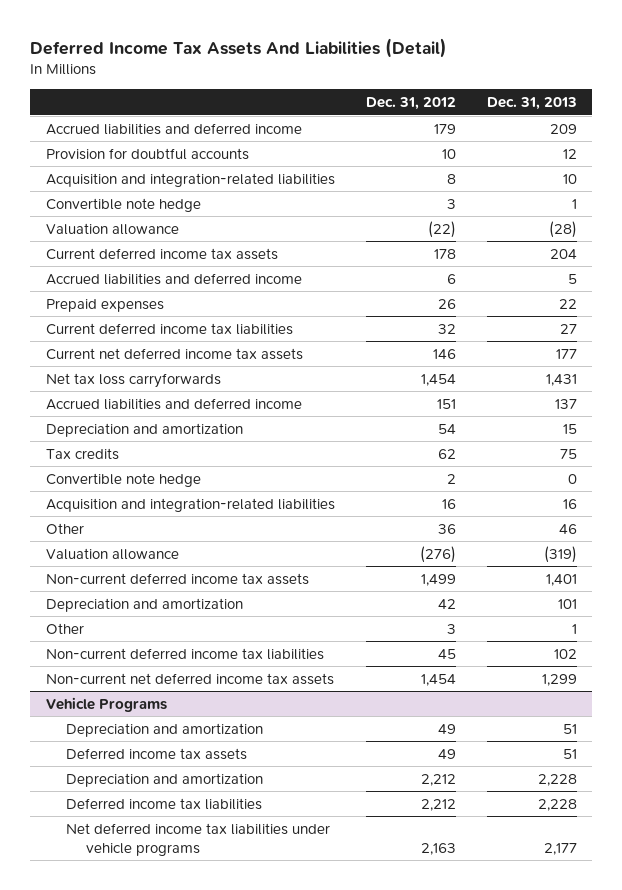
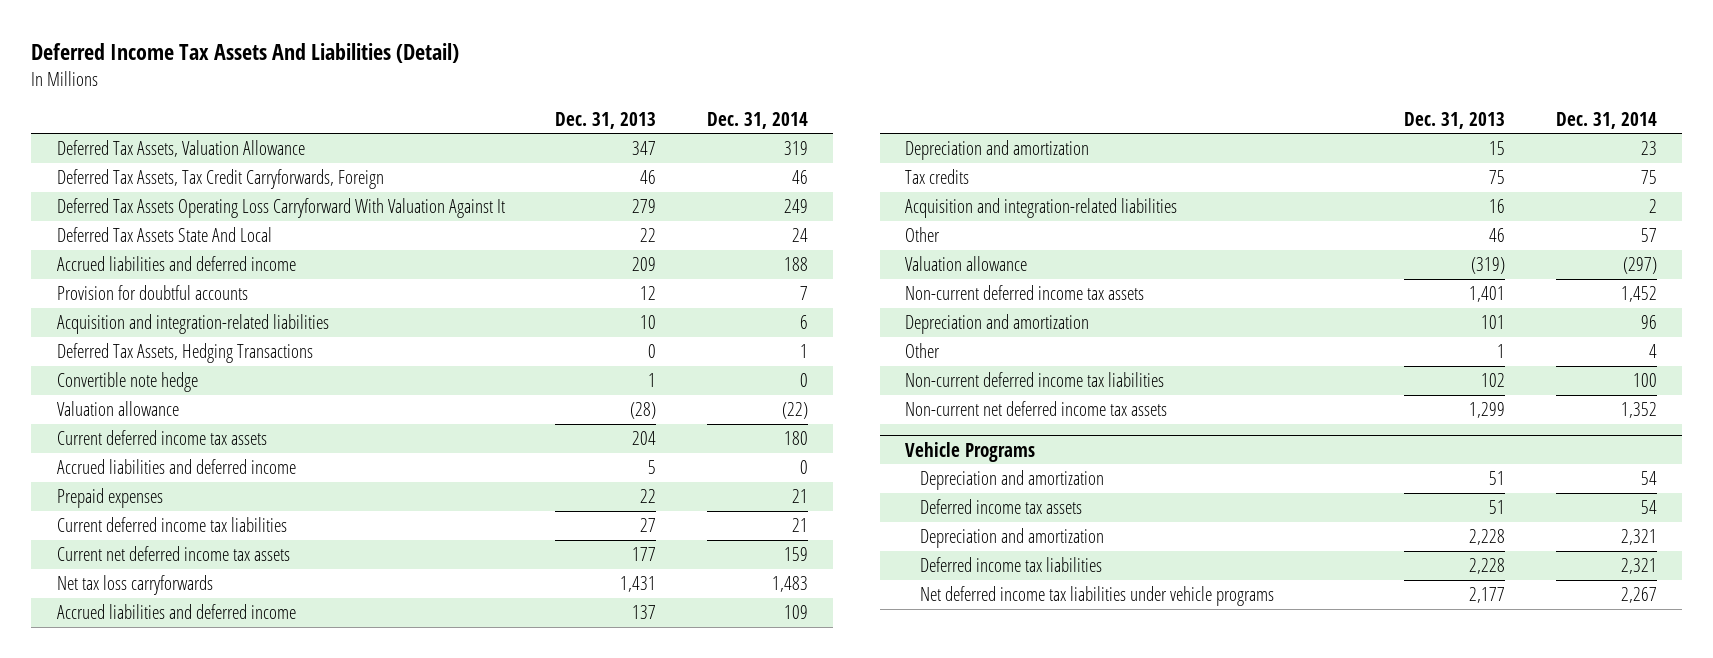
[365,97,456,111] Dec. 31, 2012 -> none
none -> [706,111,808,129] Dec. 31, 2014
none -> [56,140,305,158] Deferred Tax Assets, Valuation Allowance
none -> [56,169,384,190] Deferred Tax Assets, Tax Credit Carryforwards, Foreign
none -> [56,198,505,219] Deferred Tax Assets Operating Loss Carryforward With Valuation Against It
none -> [56,227,272,243] Deferred Tax Assets State And Local
none -> [56,343,313,364] Deferred Tax Assets, Hedging Transactions
[45,472,201,487] Convertible note hedge -> none

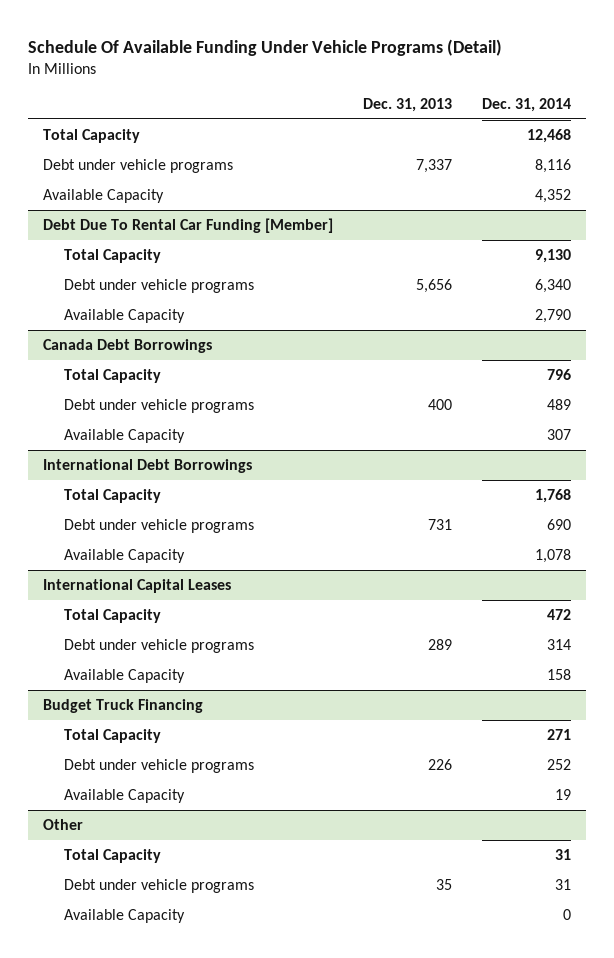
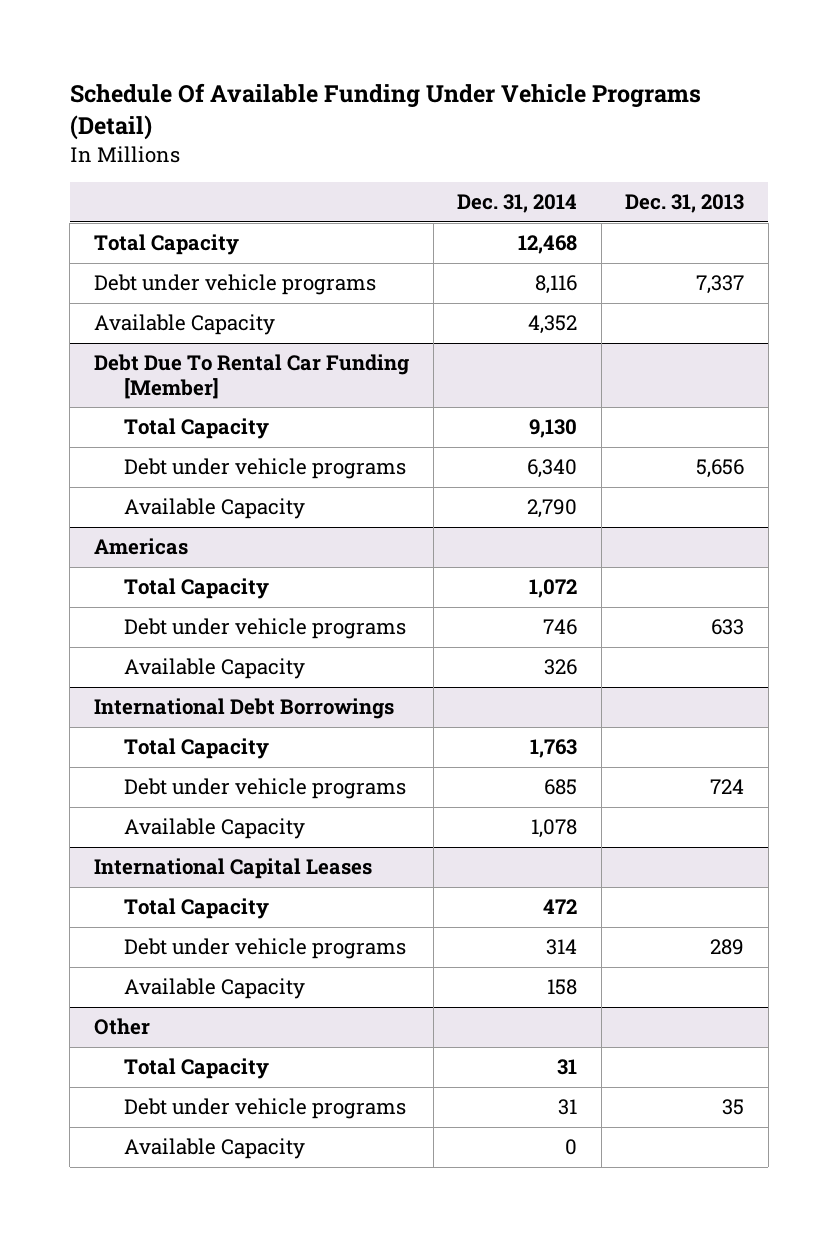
[43,338,213,353] Canada Debt Borrowings -> none
none -> [94,538,189,556] Americas
[546,368,571,380] 796 -> [529,579,578,599] 1,072
[427,398,452,410] 400 -> [711,619,745,636] 633
[546,398,571,410] 489 -> [543,619,578,636] 746
[546,428,571,440] 307 -> [544,659,578,676] 326
[534,488,571,503] 1,768 -> [530,739,578,759] 1,763
[427,518,452,530] 731 -> [710,779,745,795] 724
[546,518,571,530] 690 -> [544,779,578,796] 685
[43,698,204,713] Budget Truck Financing -> none
[63,728,161,743] Total Capacity -> none
[63,758,254,773] Debt under vehicle programs -> none
[63,788,185,803] Available Capacity -> none

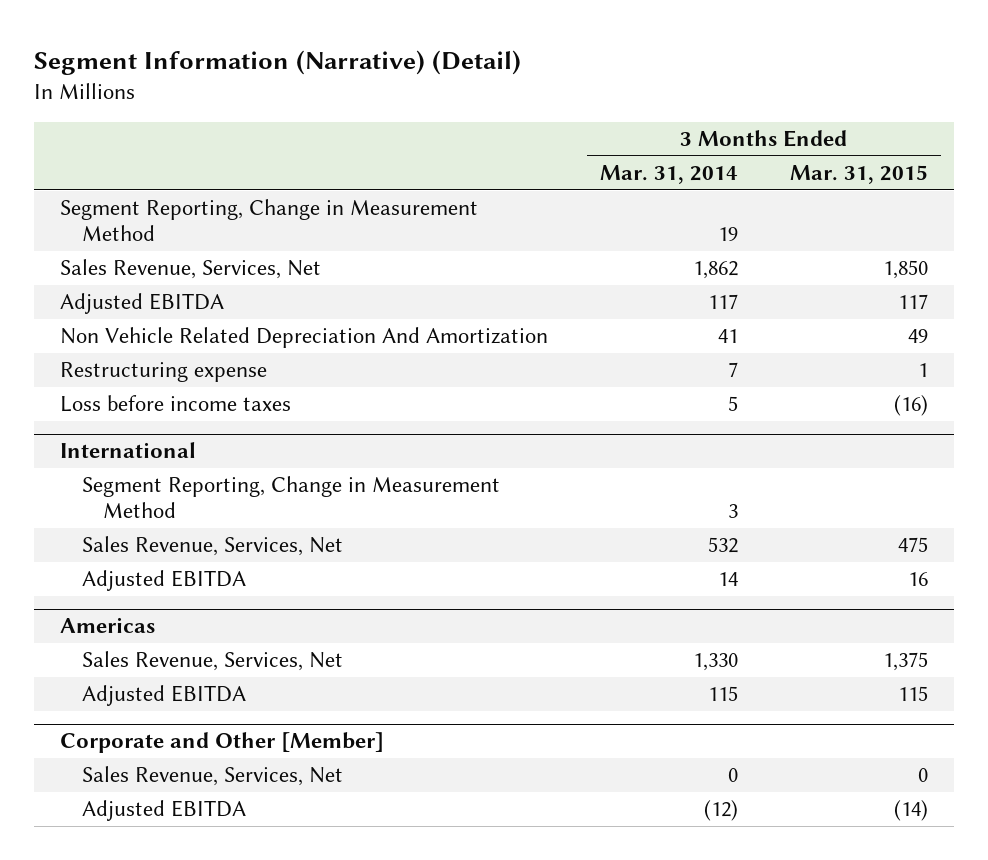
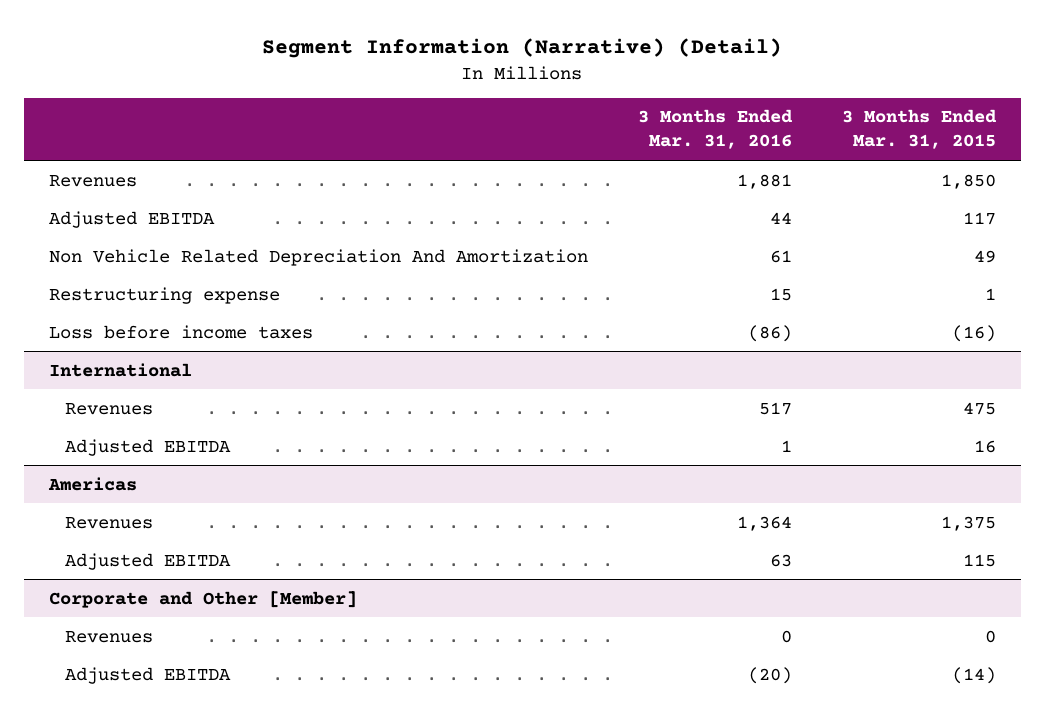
[600,165,739,185] Mar. 31, 2014 -> none
none -> [637,109,793,150] 3 Months Ended Mar. 31, 2016
[60,199,479,242] Segment Reporting, Change in Measurement Method -> none
[60,259,322,280] Sales Revenue, Services, Net -> [48,174,137,187] Revenues
[81,476,500,519] Segment Reporting, Change in Measurement Method -> none
[81,536,343,557] Sales Revenue, Services, Net -> [65,402,154,415] Revenues
[81,651,343,672] Sales Revenue, Services, Net -> [65,516,154,529] Revenues
[81,766,343,787] Sales Revenue, Services, Net -> [65,630,154,643] Revenues

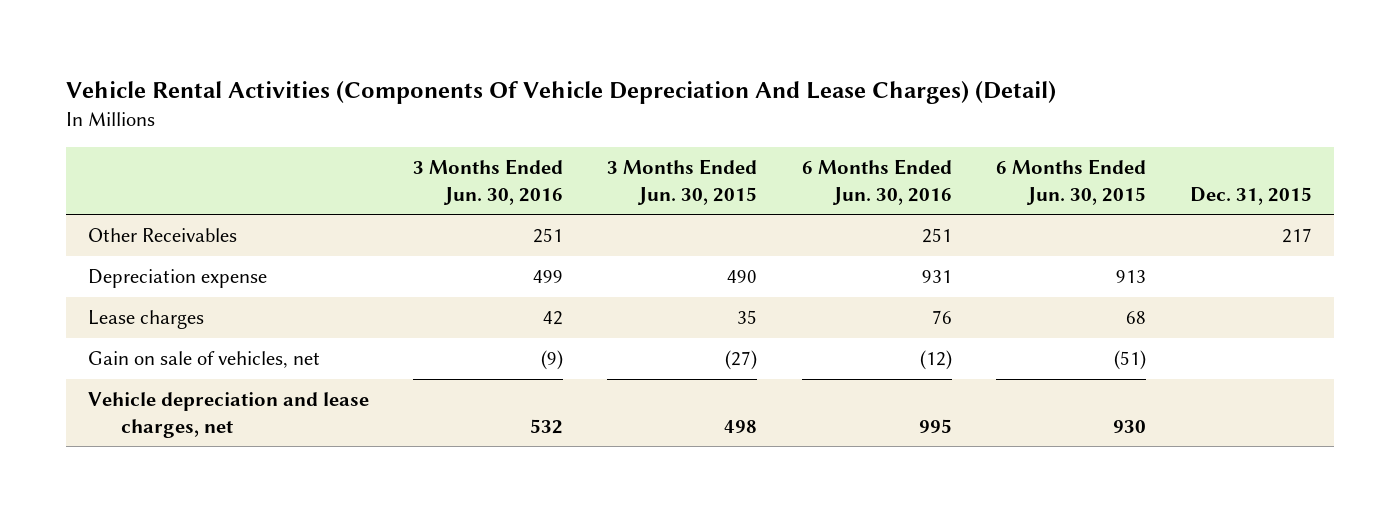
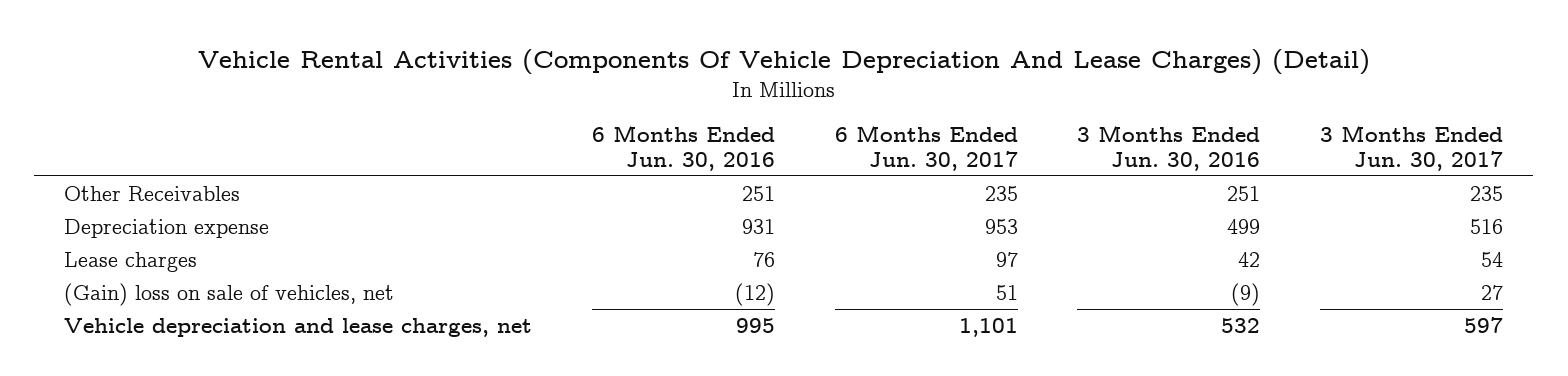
[607,158,758,205] 3 Months Ended Jun. 30, 2015 -> none
[995,158,1146,205] 6 Months Ended Jun. 30, 2015 -> none
[1189,186,1312,205] Dec. 31, 2015 -> none
none -> [834,124,1018,171] 6 Months Ended Jun. 30, 2017
none -> [1320,124,1504,171] 3 Months Ended Jun. 30, 2017
[88,350,321,368] Gain on sale of vehicles, net -> [64,282,395,306] (Gain) loss on sale of vehicles, net

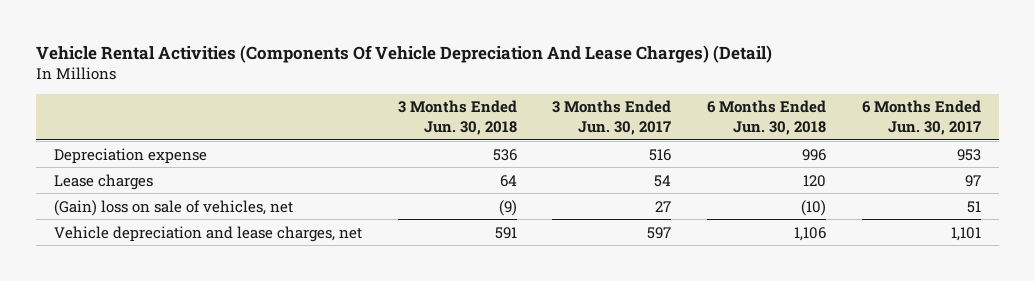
[592,124,776,171] 6 Months Ended Jun. 30, 2016 -> none
[1077,124,1261,171] 3 Months Ended Jun. 30, 2016 -> none
none -> [397,100,517,135] 3 Months Ended Jun. 30, 2018
none -> [707,100,827,135] 6 Months Ended Jun. 30, 2018
[64,185,241,201] Other Receivables -> none

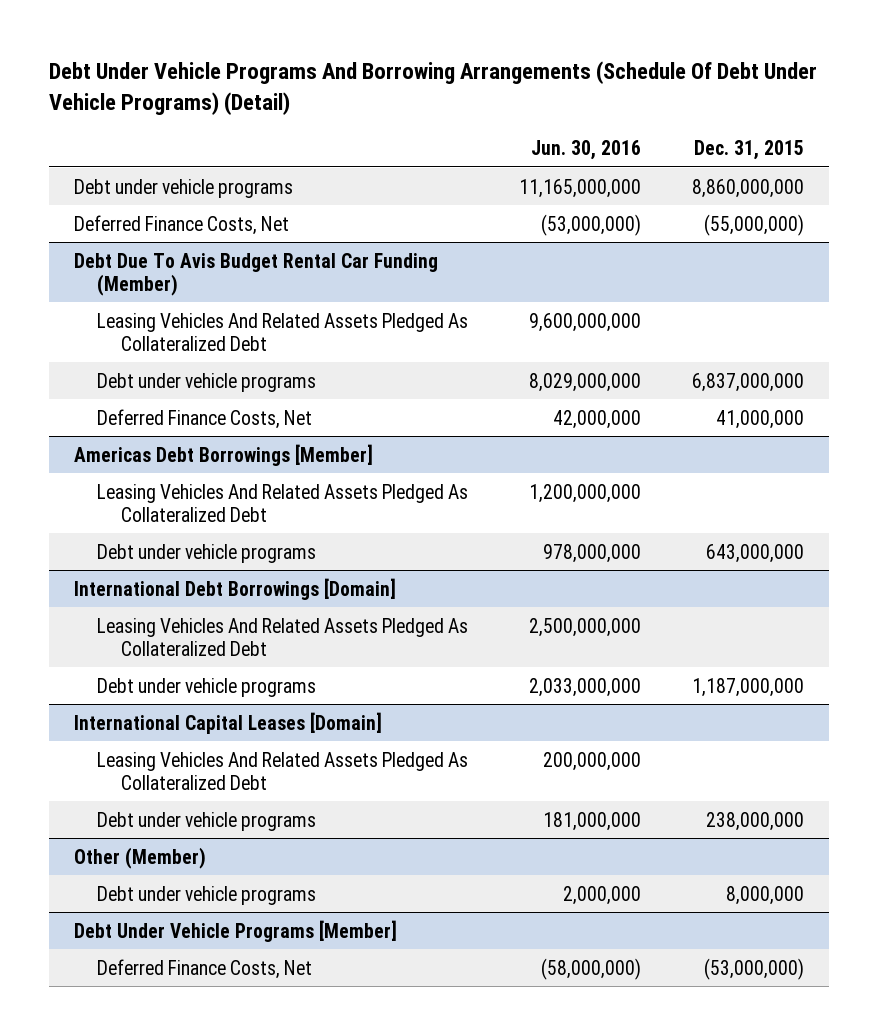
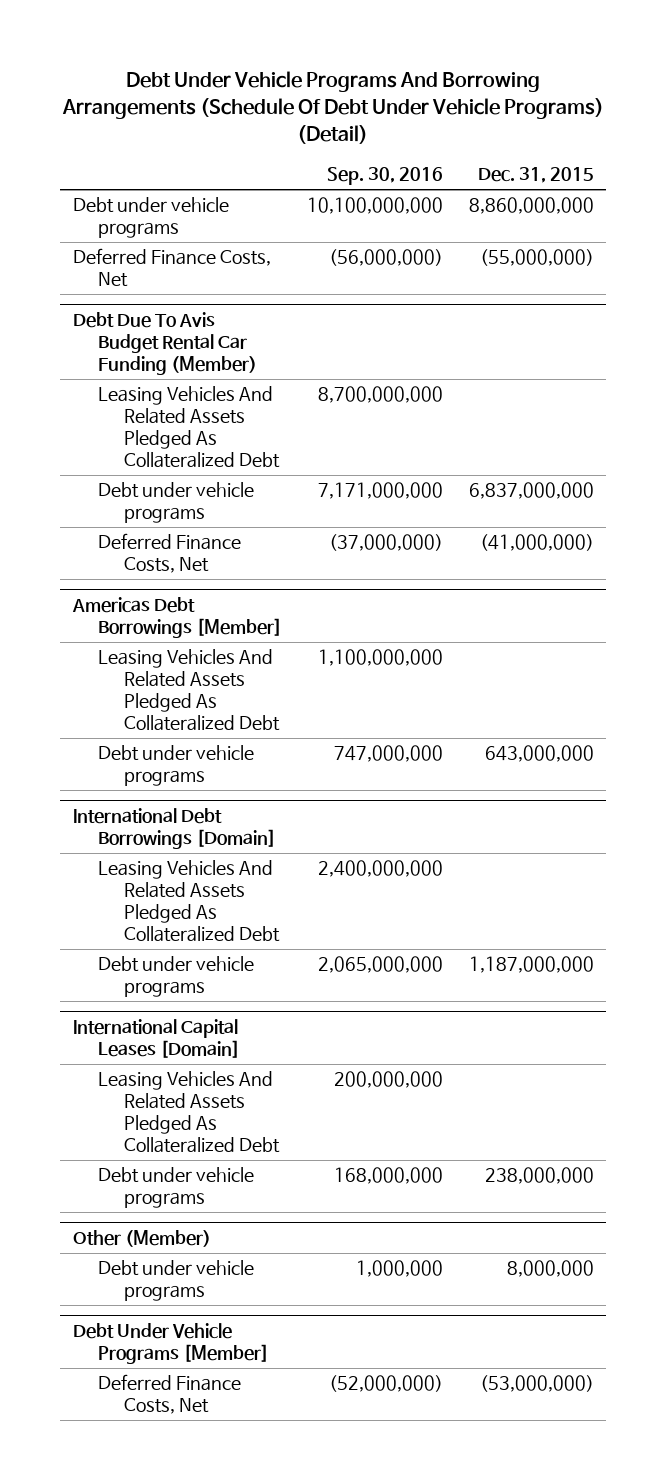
[531,140,642,161] Jun. 30, 2016 -> none
none -> [327,167,444,186] Sep. 30, 2016
[715,409,804,429] 41,000,000 -> [479,534,594,552] (41,000,000)

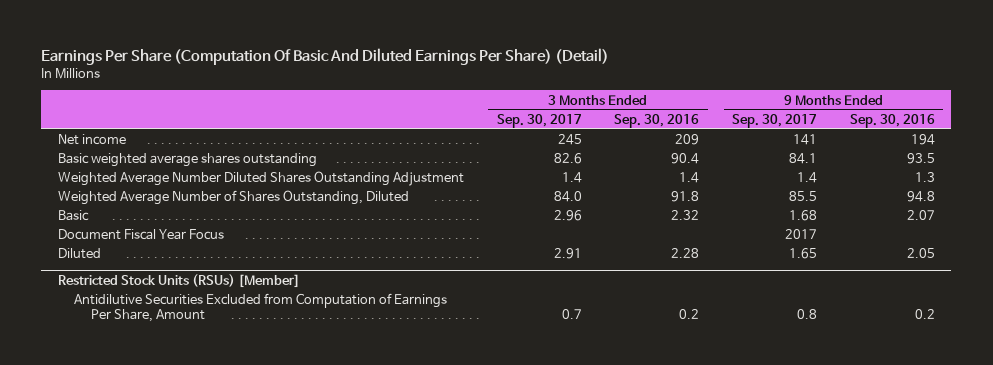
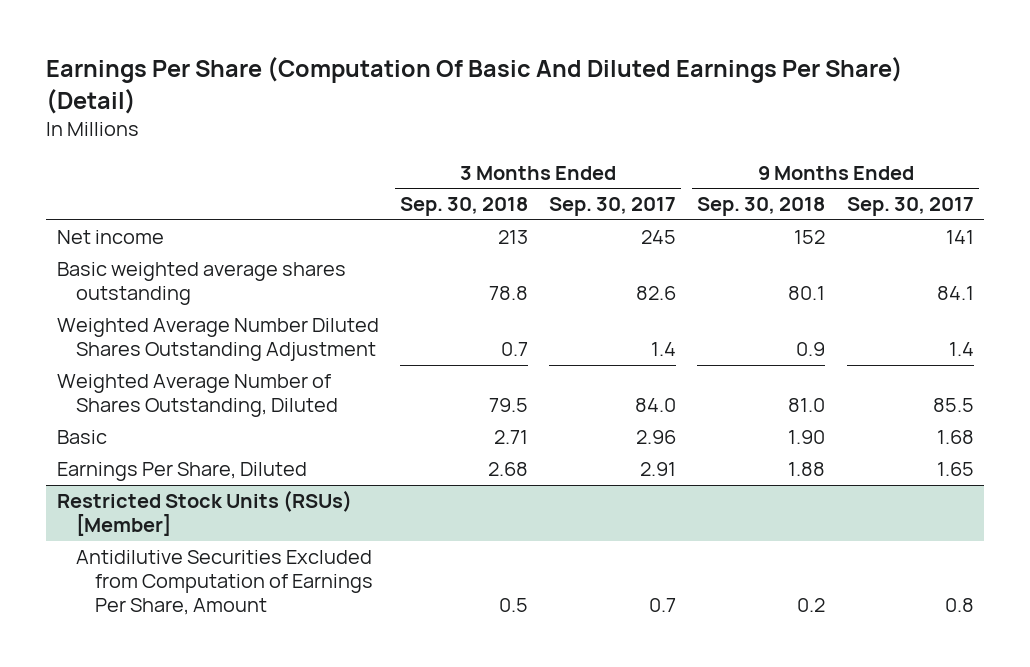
[614,113,700,128] Sep. 30, 2016 -> none
[849,113,935,128] Sep. 30, 2016 -> none
none -> [399,197,528,217] Sep. 30, 2018
none -> [697,197,826,217] Sep. 30, 2018
[57,229,224,241] Document Fiscal Year Focus -> none
[57,248,101,260] Diluted -> [56,462,307,482] Earnings Per Share, Diluted

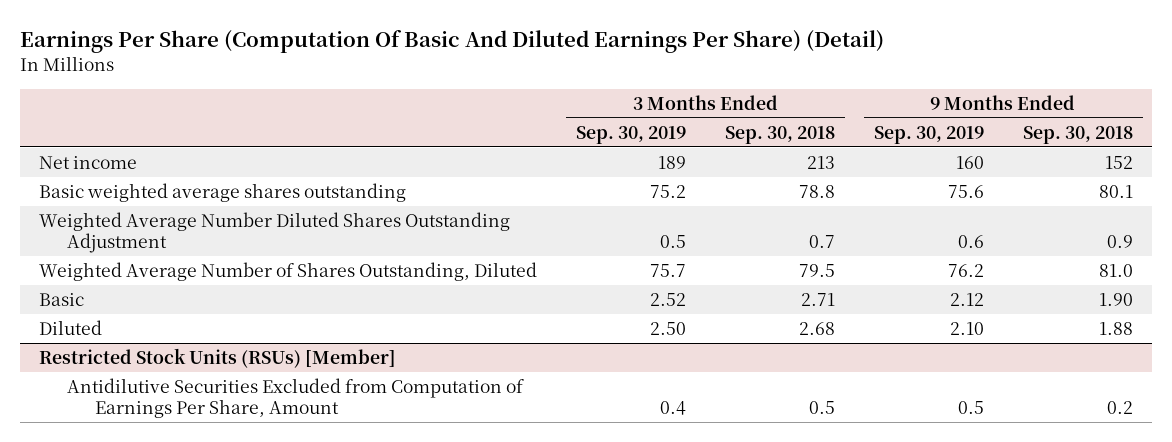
[549,197,677,217] Sep. 30, 2017 -> none
[846,197,974,217] Sep. 30, 2017 -> none
none -> [576,125,687,144] Sep. 30, 2019
none -> [874,125,985,144] Sep. 30, 2019
[56,462,307,482] Earnings Per Share, Diluted -> [39,319,103,335] Diluted

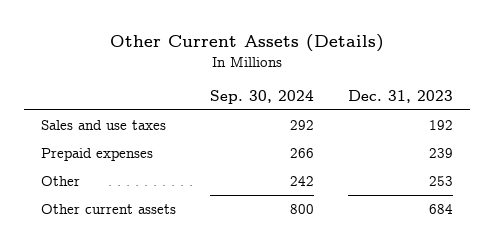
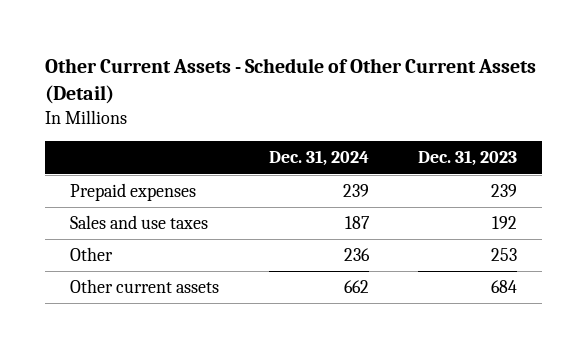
[109,34,384,53] Other Current Assets (Details) -> [45,57,537,105] Other Current Assets - Schedule of Other Current Assets (Detail)
[209,90,314,105] Sep. 30, 2024 -> none
none -> [268,150,369,167] Dec. 31, 2024
[40,119,166,130] Sales and use taxes -> [70,215,209,230] Sales and use taxes

